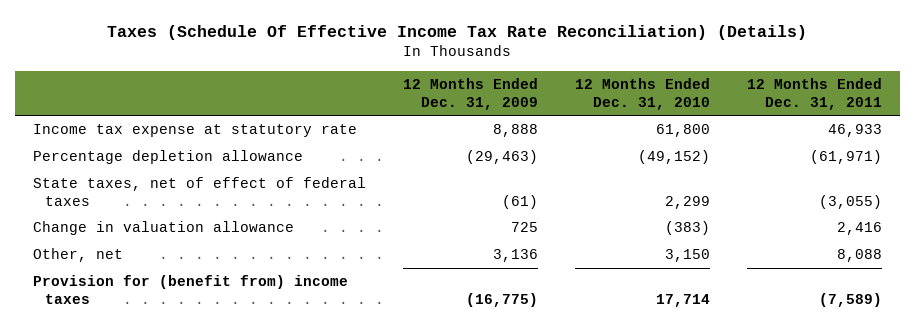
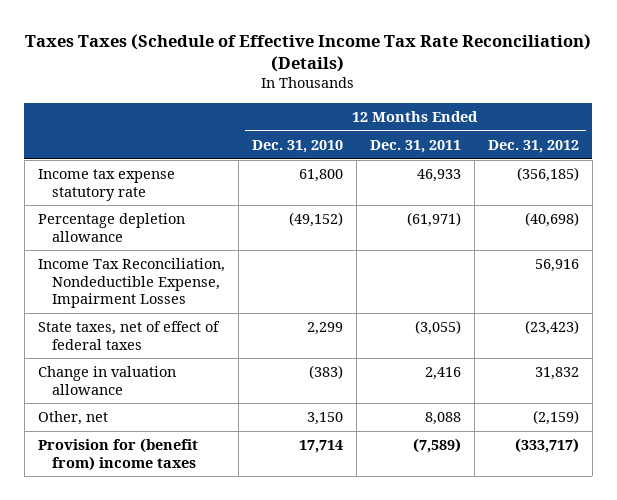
[107,25,808,41] Taxes (Schedule Of Effective Income Tax Rate Reconciliation) (Details) -> [25,33,592,72] Taxes Taxes (Schedule of Effective Income Tax Rate Reconciliation) (Details)
[402,77,538,110] 12 Months Ended Dec. 31, 2009 -> none
none -> [487,139,579,153] Dec. 31, 2012
[33,124,358,138] Income tax expense at statutory rate -> [37,169,175,201] Income tax expense statutory rate
none -> [37,258,225,309] Income Tax Reconciliation, Nondeductible Expense, Impairment Losses

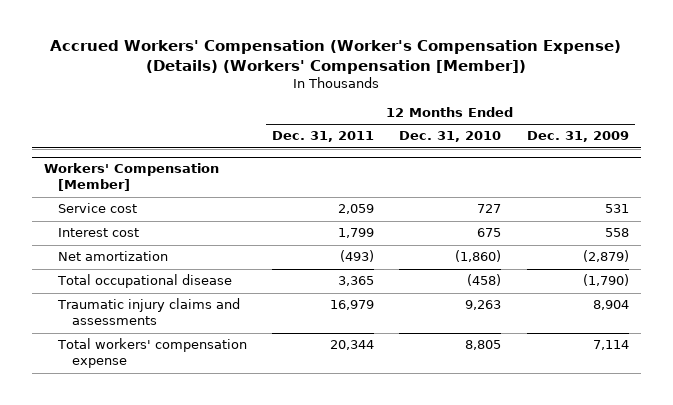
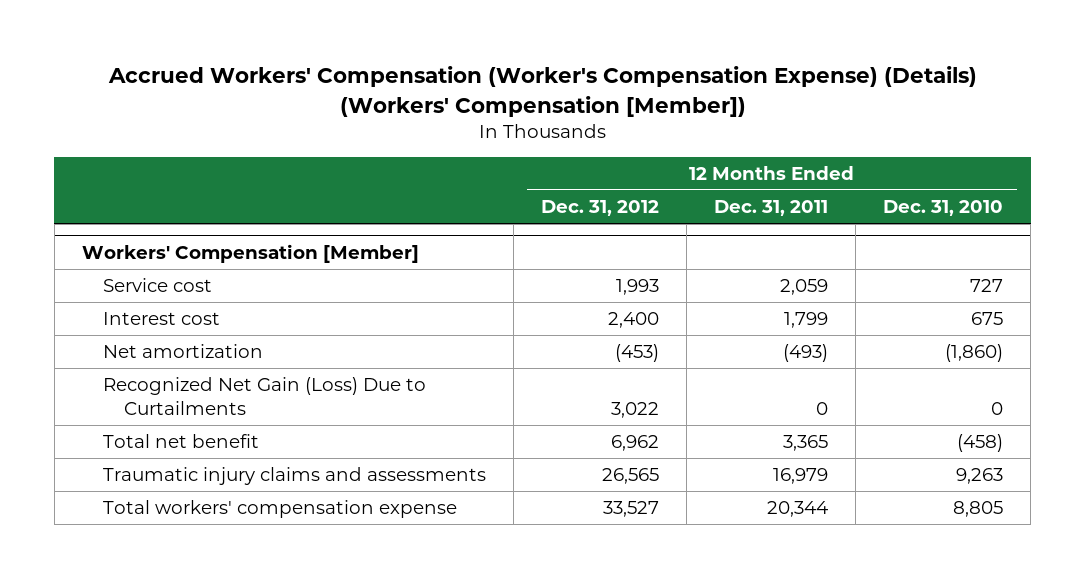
[526,131,629,143] Dec. 31, 2009 -> none
none -> [541,200,660,217] Dec. 31, 2012
none -> [102,377,426,416] Recognized Net Gain (Loss) Due to Curtailments
[57,274,233,289] Total occupational disease -> [102,434,259,449] Total net benefit

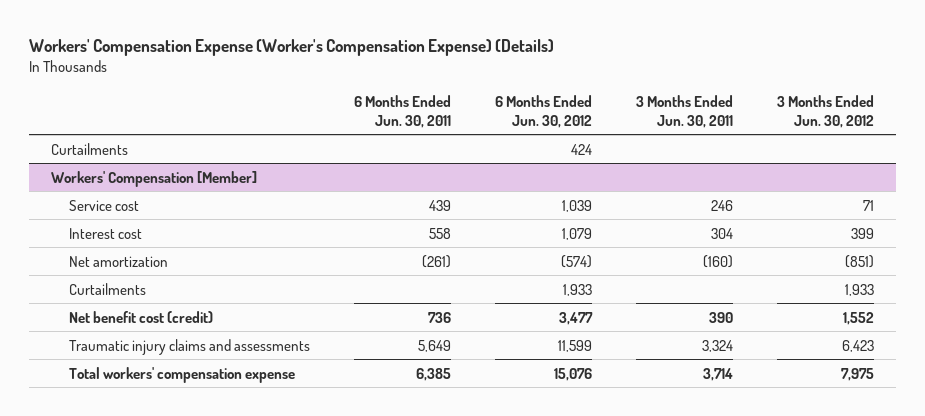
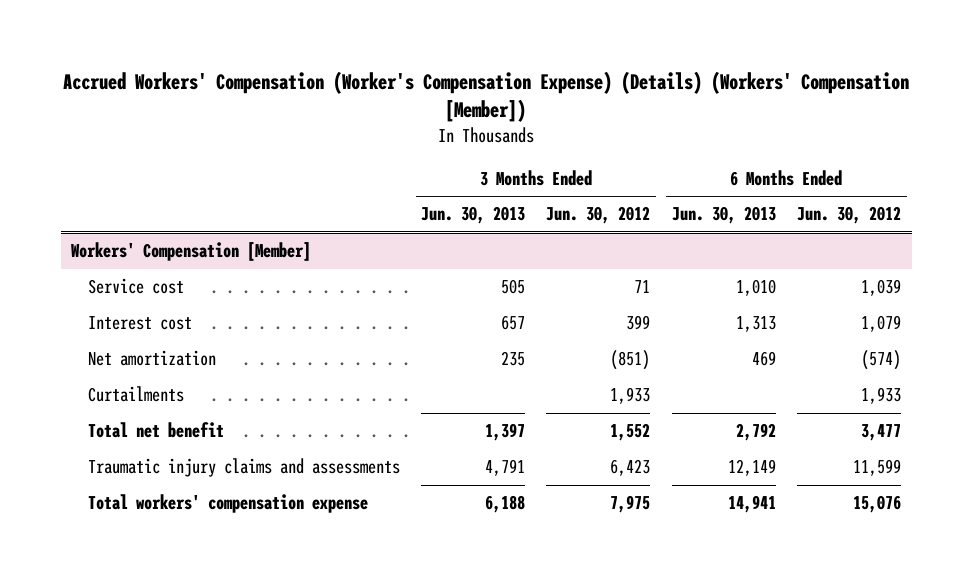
[29,39,555,57] Workers' Compensation Expense (Worker's Compensation Expense) (Details) -> [63,71,910,123] Accrued Workers' Compensation (Worker's Compensation Expense) (Details) (Workers' Compensation [Member])
[353,94,451,128] 6 Months Ended Jun. 30, 2011 -> none
[635,94,733,128] 3 Months Ended Jun. 30, 2011 -> none
none -> [420,206,525,225] Jun. 30, 2013
none -> [671,206,776,225] Jun. 30, 2013
[51,142,129,155] Curtailments -> none
[68,310,213,323] Net benefit cost (credit) -> [87,422,224,439] Total net benefit

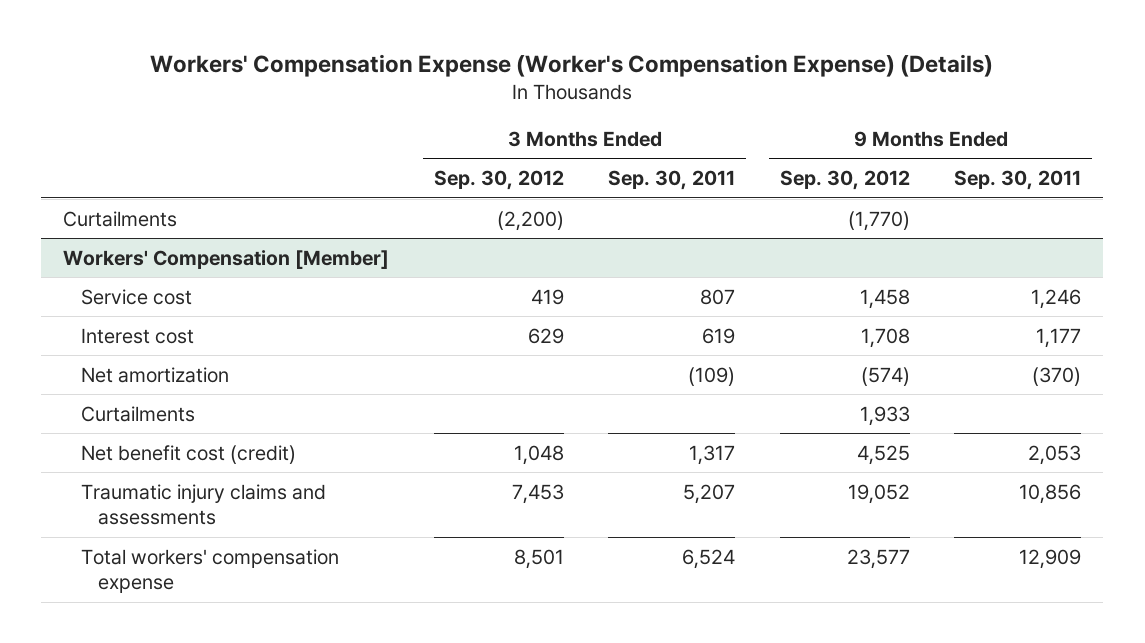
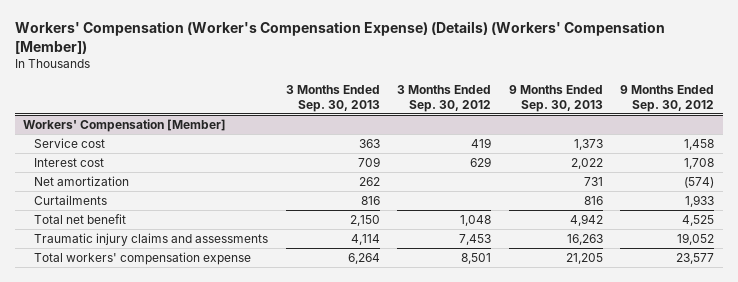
[150,54,994,78] Workers' Compensation Expense (Worker's Compensation Expense) (Details) -> [14,21,665,55] Workers' Compensation (Worker's Compensation Expense) (Details) (Workers' Compensation [Member])
[608,170,736,191] Sep. 30, 2011 -> none
[954,170,1082,191] Sep. 30, 2011 -> none
none -> [285,85,380,112] 3 Months Ended Sep. 30, 2013
none -> [508,85,603,112] 9 Months Ended Sep. 30, 2013
[63,210,178,227] Curtailments -> none
[80,444,296,464] Net benefit cost (credit) -> [33,213,126,224] Total net benefit

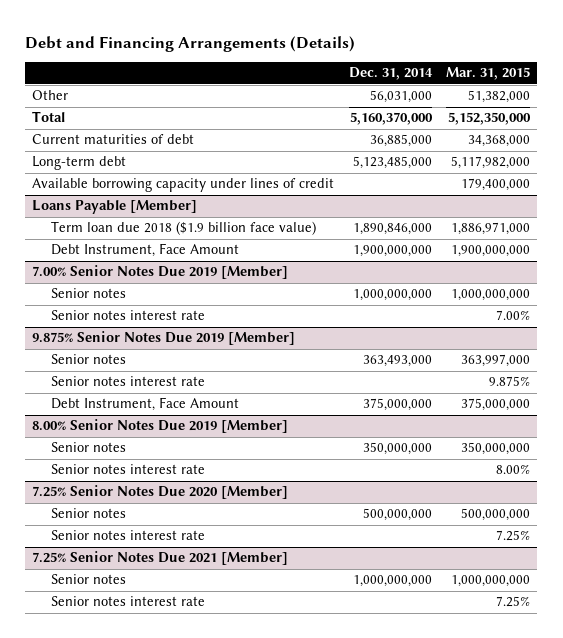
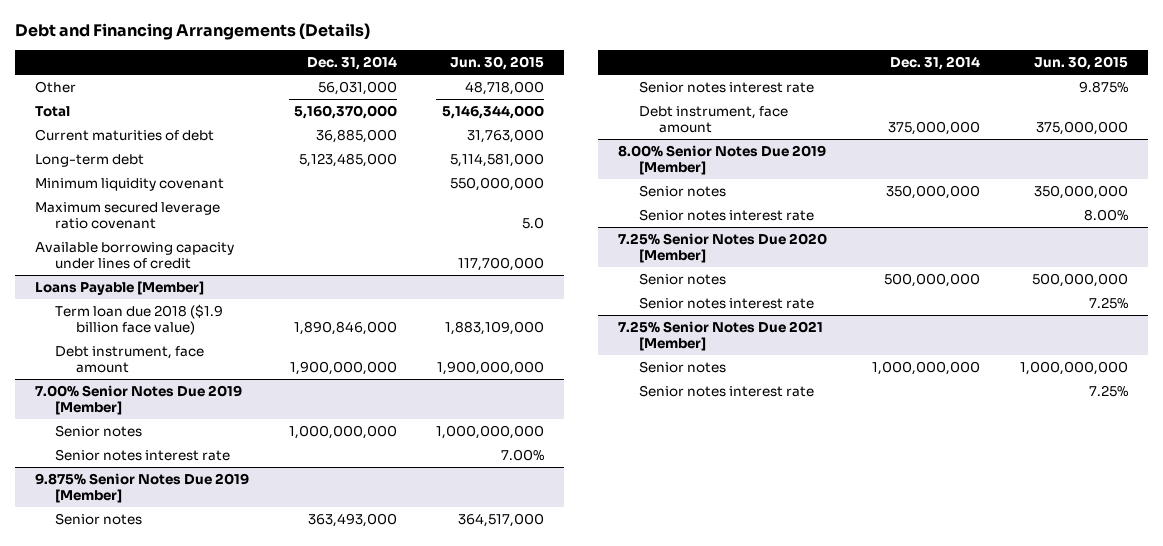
[446,67,531,81] Mar. 31, 2015 -> none
none -> [450,56,545,71] Jun. 30, 2015
none -> [34,178,224,192] Minimum liquidity covenant
none -> [34,202,220,230] Maximum secured leverage ratio covenant
[51,243,240,258] Debt Instrument, Face Amount -> [55,346,205,374] Debt instrument, face amount
[51,397,240,412] Debt Instrument, Face Amount -> [638,106,788,134] Debt instrument, face amount

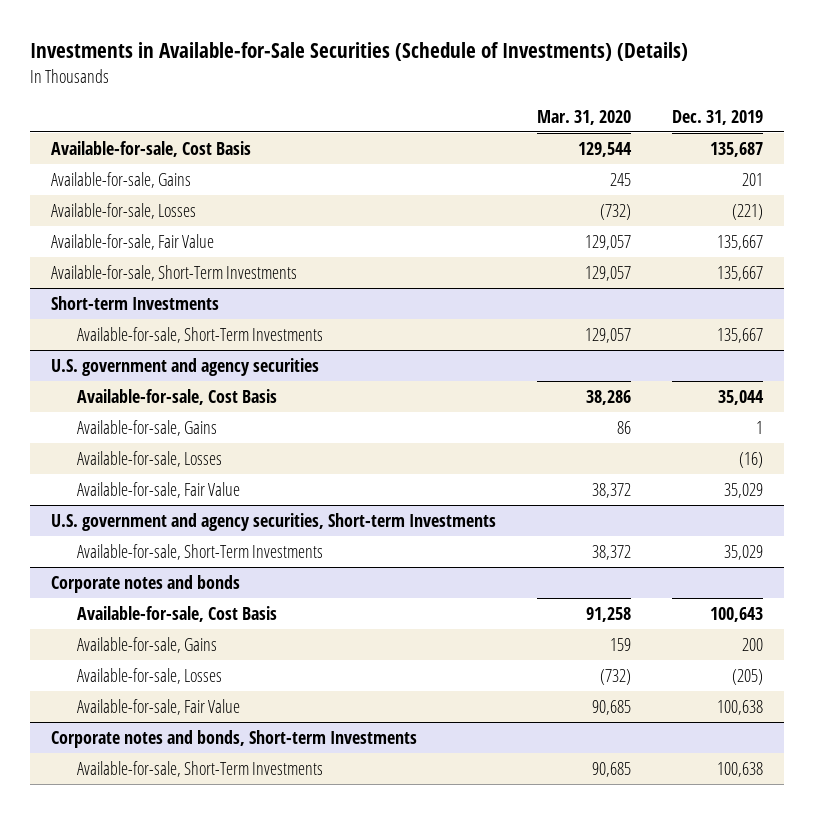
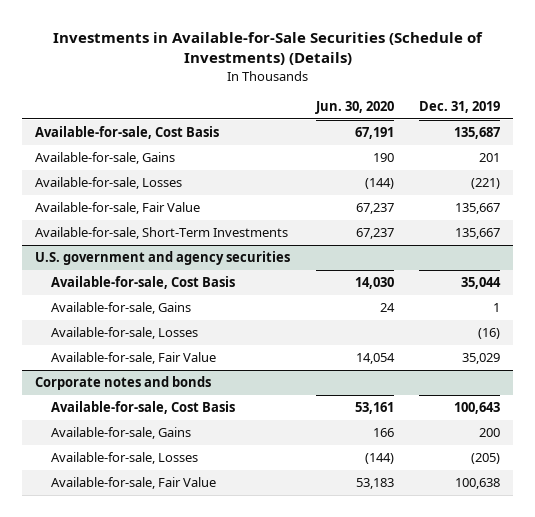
[536,109,631,125] Mar. 31, 2020 -> none
none -> [314,101,394,115] Jun. 30, 2020
[50,295,219,310] Short-term Investments -> none
[76,326,323,343] Available-for-sale, Short-Term Investments -> none
[50,512,496,531] U.S. government and agency securities, Short-term Investments -> none
[76,543,323,560] Available-for-sale, Short-Term Investments -> none
[50,729,417,748] Corporate notes and bonds, Short-term Investments -> none
[76,760,323,777] Available-for-sale, Short-Term Investments -> none

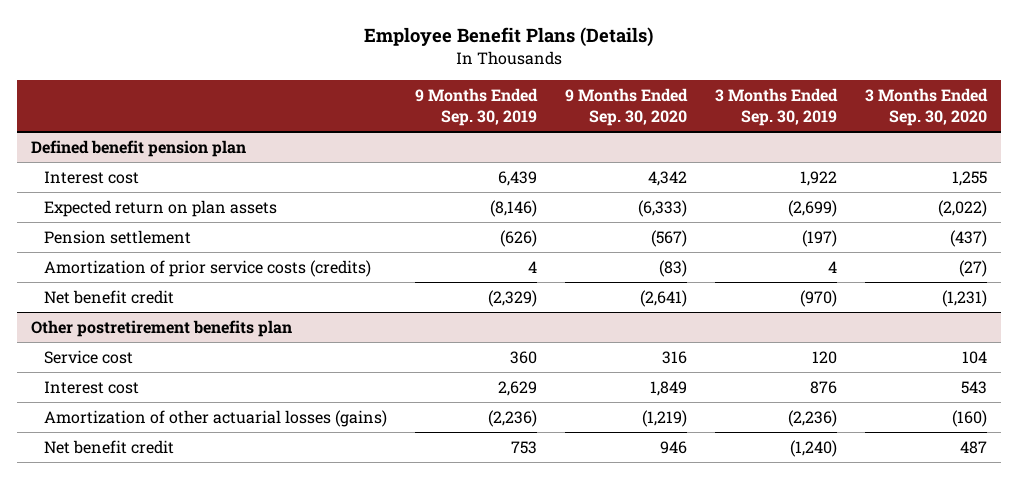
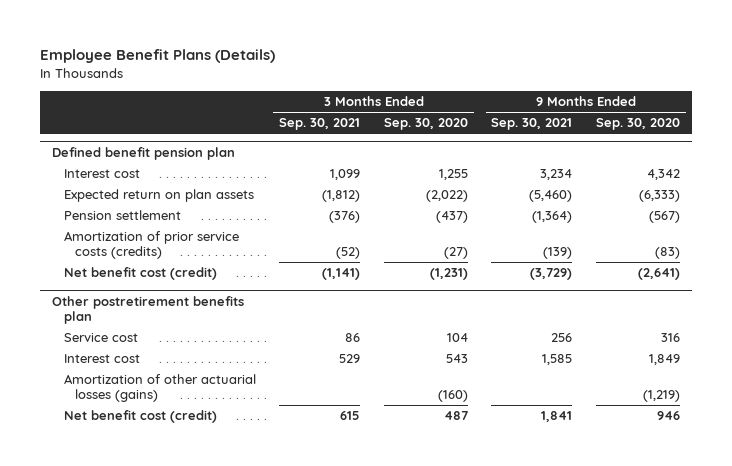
[414,88,538,126] 9 Months Ended Sep. 30, 2019 -> none
[714,88,838,126] 3 Months Ended Sep. 30, 2019 -> none
none -> [279,118,361,131] Sep. 30, 2021
none -> [491,118,573,131] Sep. 30, 2021
[44,289,175,304] Net benefit credit -> [63,267,217,281] Net benefit cost (credit)
[44,439,175,454] Net benefit credit -> [63,410,217,424] Net benefit cost (credit)

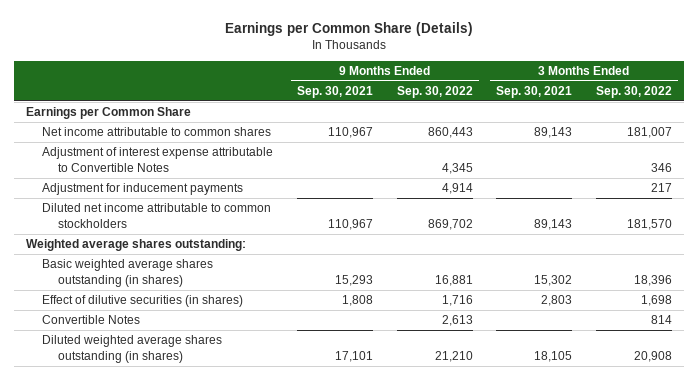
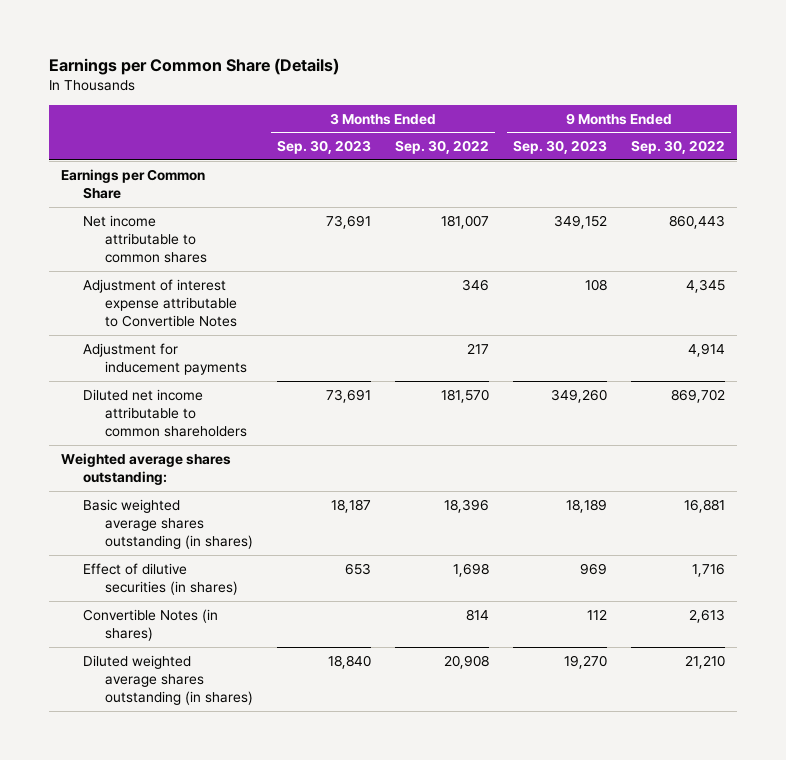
[296,85,373,98] Sep. 30, 2021 -> none
[496,85,573,98] Sep. 30, 2021 -> none
none -> [277,140,372,155] Sep. 30, 2023
none -> [513,140,608,155] Sep. 30, 2023
[42,203,272,228] Diluted net income attributable to common stockholders -> [83,388,248,438] Diluted net income attributable to common shareholders
[42,315,141,325] Convertible Notes -> [83,608,219,641] Convertible Notes (in shares)

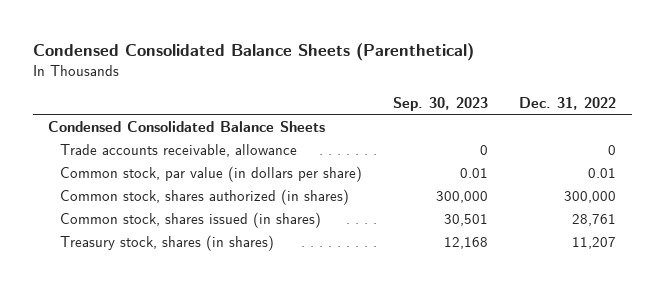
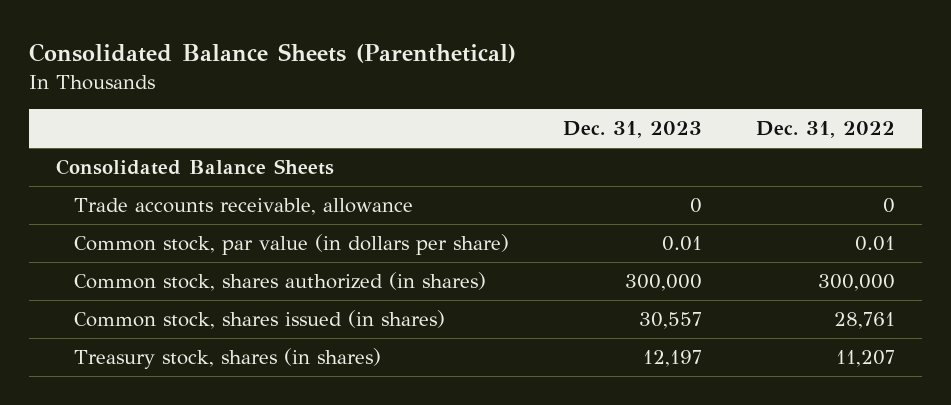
[32,42,474,61] Condensed Consolidated Balance Sheets (Parenthetical) -> [28,42,516,63] Consolidated Balance Sheets (Parenthetical)
[392,97,488,112] Sep. 30, 2023 -> none
none -> [563,121,703,139] Dec. 31, 2023
[48,120,326,132] Condensed Consolidated Balance Sheets -> [55,158,334,175] Consolidated Balance Sheets

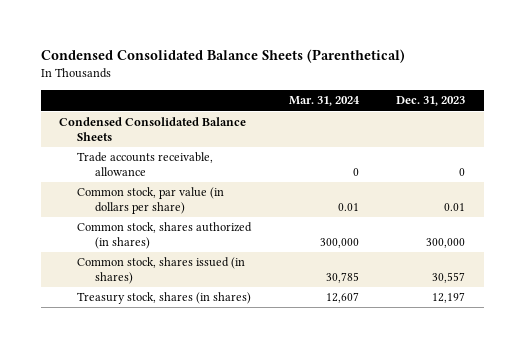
[28,42,516,63] Consolidated Balance Sheets (Parenthetical) -> [40,49,405,64] Condensed Consolidated Balance Sheets (Parenthetical)
[756,121,896,139] Dec. 31, 2022 -> none
none -> [288,96,360,107] Mar. 31, 2024
[55,158,334,175] Consolidated Balance Sheets -> [59,117,247,142] Condensed Consolidated Balance Sheets

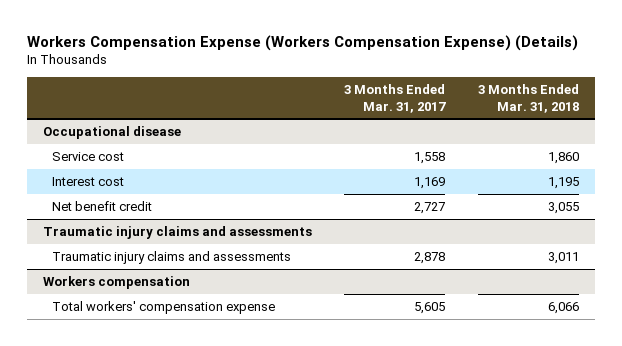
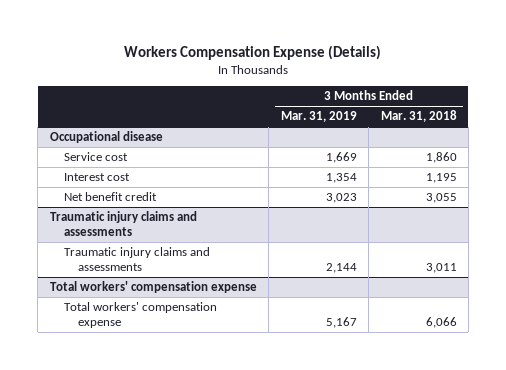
[26,34,578,51] Workers Compensation Expense (Workers Compensation Expense) (Details) -> [124,45,382,61] Workers Compensation Expense (Details)
[344,84,447,113] 3 Months Ended Mar. 31, 2017 -> none
none -> [280,111,357,123] Mar. 31, 2019
[42,275,190,289] Workers compensation -> [49,280,257,293] Total workers' compensation expense

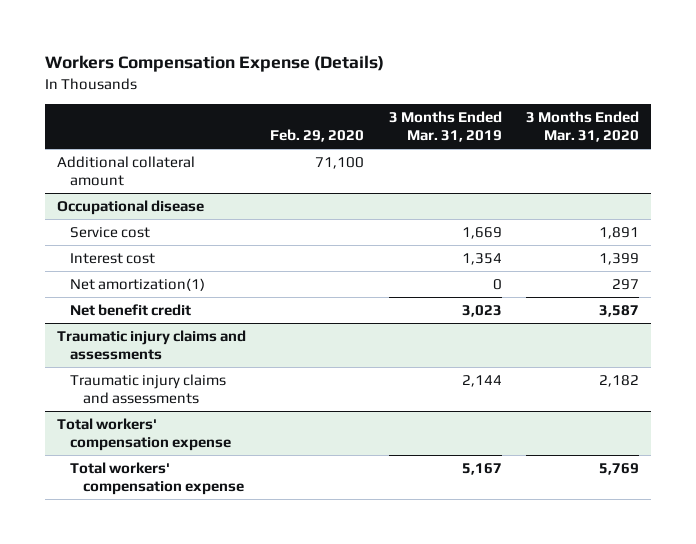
[380,110,457,123] Mar. 31, 2018 -> none
none -> [270,129,365,143] Feb. 29, 2020
none -> [525,110,639,143] 3 Months Ended Mar. 31, 2020
none -> [57,155,196,187] Additional collateral amount
none -> [69,277,205,291] Net amortization(1)

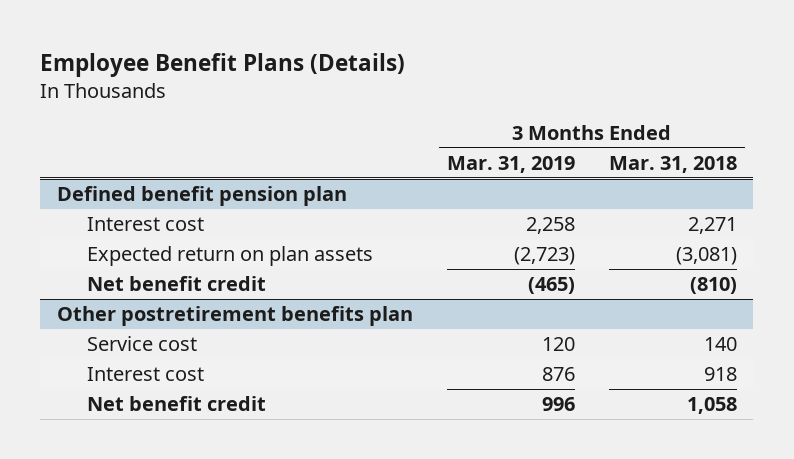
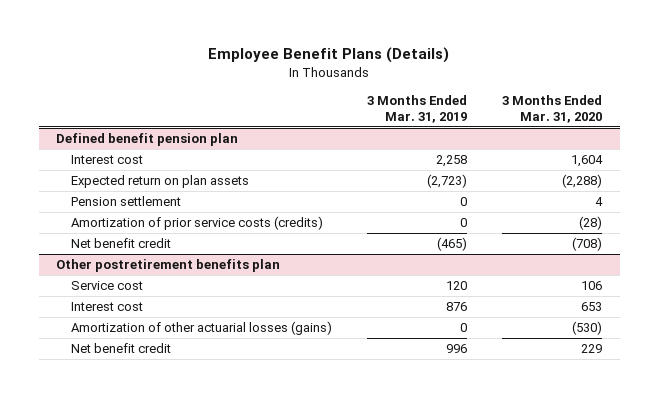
[608,155,737,173] Mar. 31, 2018 -> none
none -> [502,95,603,123] 3 Months Ended Mar. 31, 2020
none -> [71,196,182,207] Pension settlement
none -> [71,216,324,231] Amortization of prior service costs (credits)
none -> [71,321,333,336] Amortization of other actuarial losses (gains)

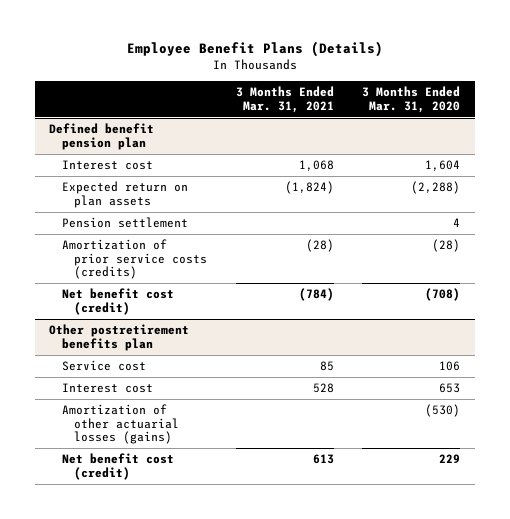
[367,95,468,123] 3 Months Ended Mar. 31, 2019 -> none
none -> [235,86,334,113] 3 Months Ended Mar. 31, 2021
[71,238,172,249] Net benefit credit -> [61,288,174,315] Net benefit cost (credit)
[71,343,172,354] Net benefit credit -> [61,453,174,480] Net benefit cost (credit)

